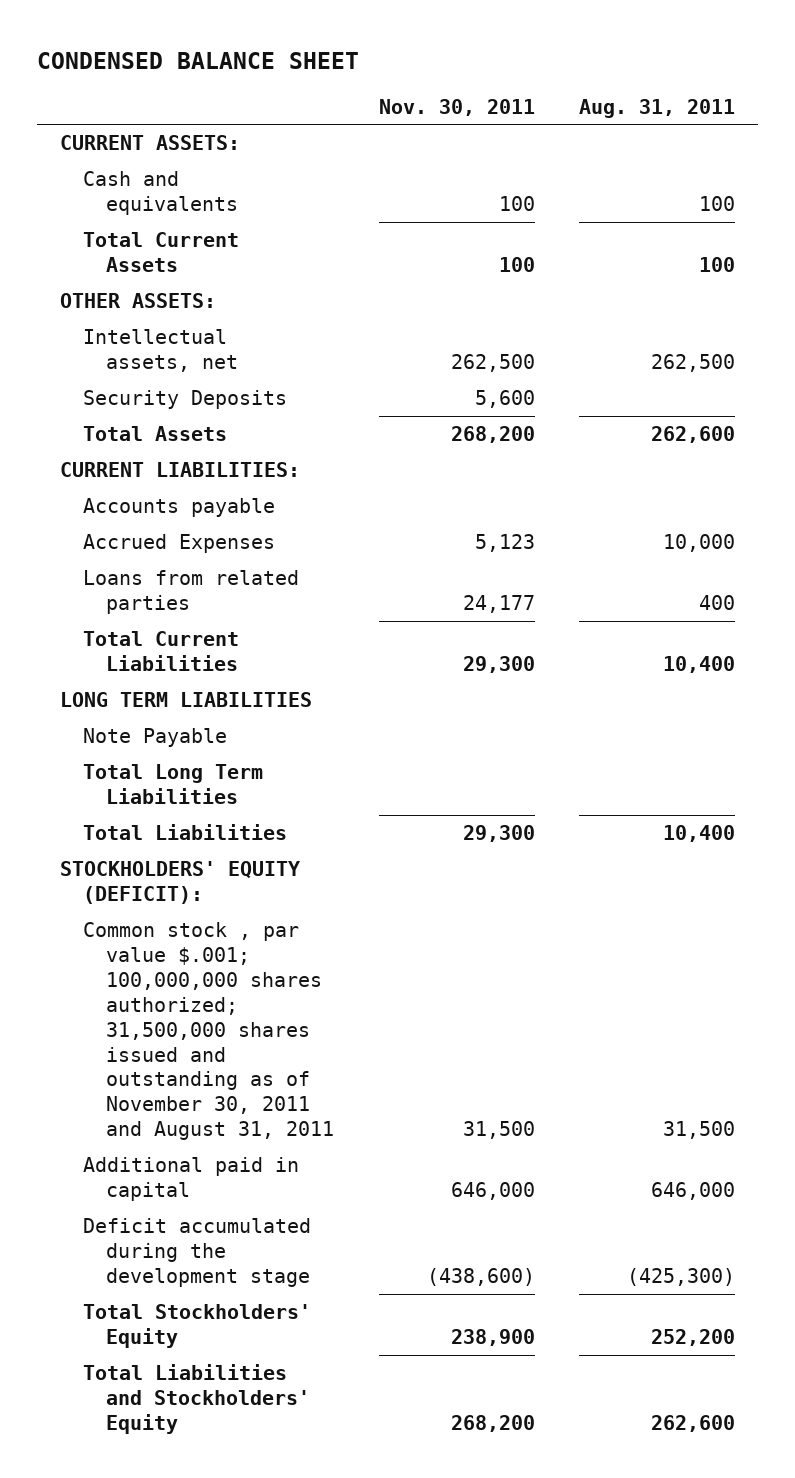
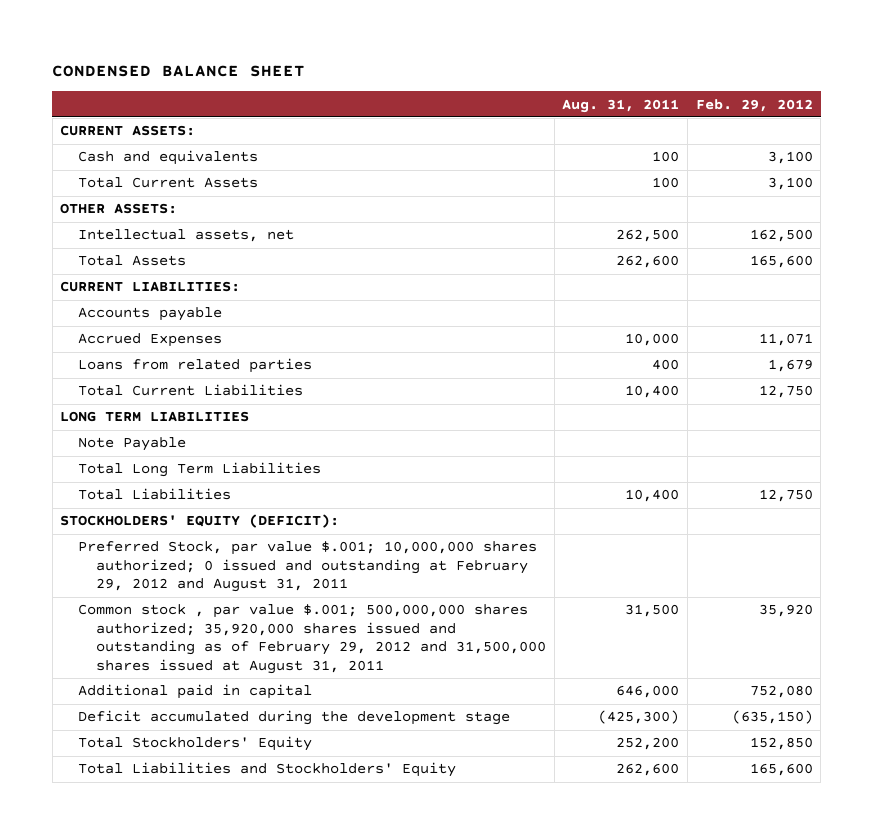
[378,98,535,116] Nov. 30, 2011 -> none
none -> [695,98,813,112] Feb. 29, 2012
[82,390,287,410] Security Deposits -> none
none -> [78,541,538,593] Preferred Stock, par value $.001; 10,000,000 shares authorized; 0 issued and outstanding at February 29, 2012 and August 31, 2011
[82,922,335,1141] Common stock , par value $.001; 100,000,000 shares authorized; 31,500,000 shares issued and outstanding as of November 30, 2011 and August 31, 2011 -> [78,604,546,674] Common stock , par value $.001; 500,000,000 shares authorized; 35,920,000 shares issued and outstanding as of February 29, 2012 and 31,500,000 shares issued at August 31, 2011

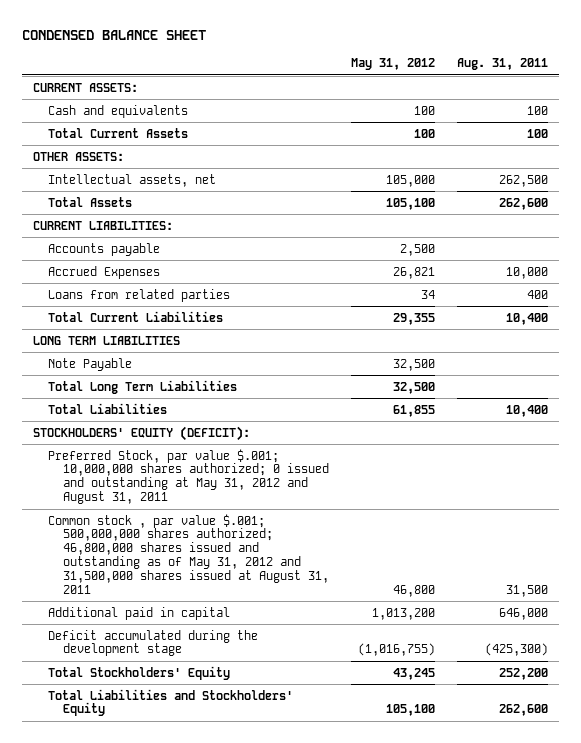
[695,98,813,112] Feb. 29, 2012 -> none
none -> [351,58,436,71] May 31, 2012
[78,541,538,593] Preferred Stock, par value $.001; 10,000,000 shares authorized; 0 issued and outstanding at February 29, 2012 and August 31, 2011 -> [47,448,329,505] Preferred Stock, par value $.001; 10,000,000 shares authorized; 0 issued and outstanding at May 31, 2012 and August 31, 2011
[78,604,546,674] Common stock , par value $.001; 500,000,000 shares authorized; 35,920,000 shares issued and outstanding as of February 29, 2012 and 31,500,000 shares issued at August 31, 2011 -> [47,513,329,595] Common stock , par value $.001; 500,000,000 shares authorized; 46,800,000 shares issued and outstanding as of May 31, 2012 and 31,500,000 shares issued at August 31, 2011

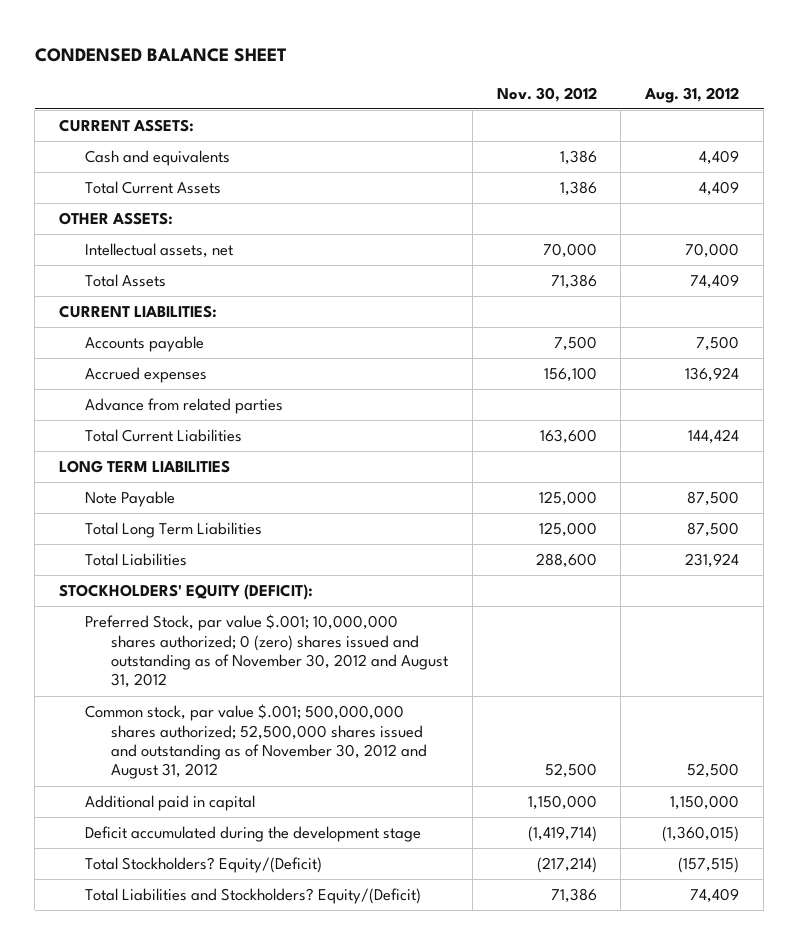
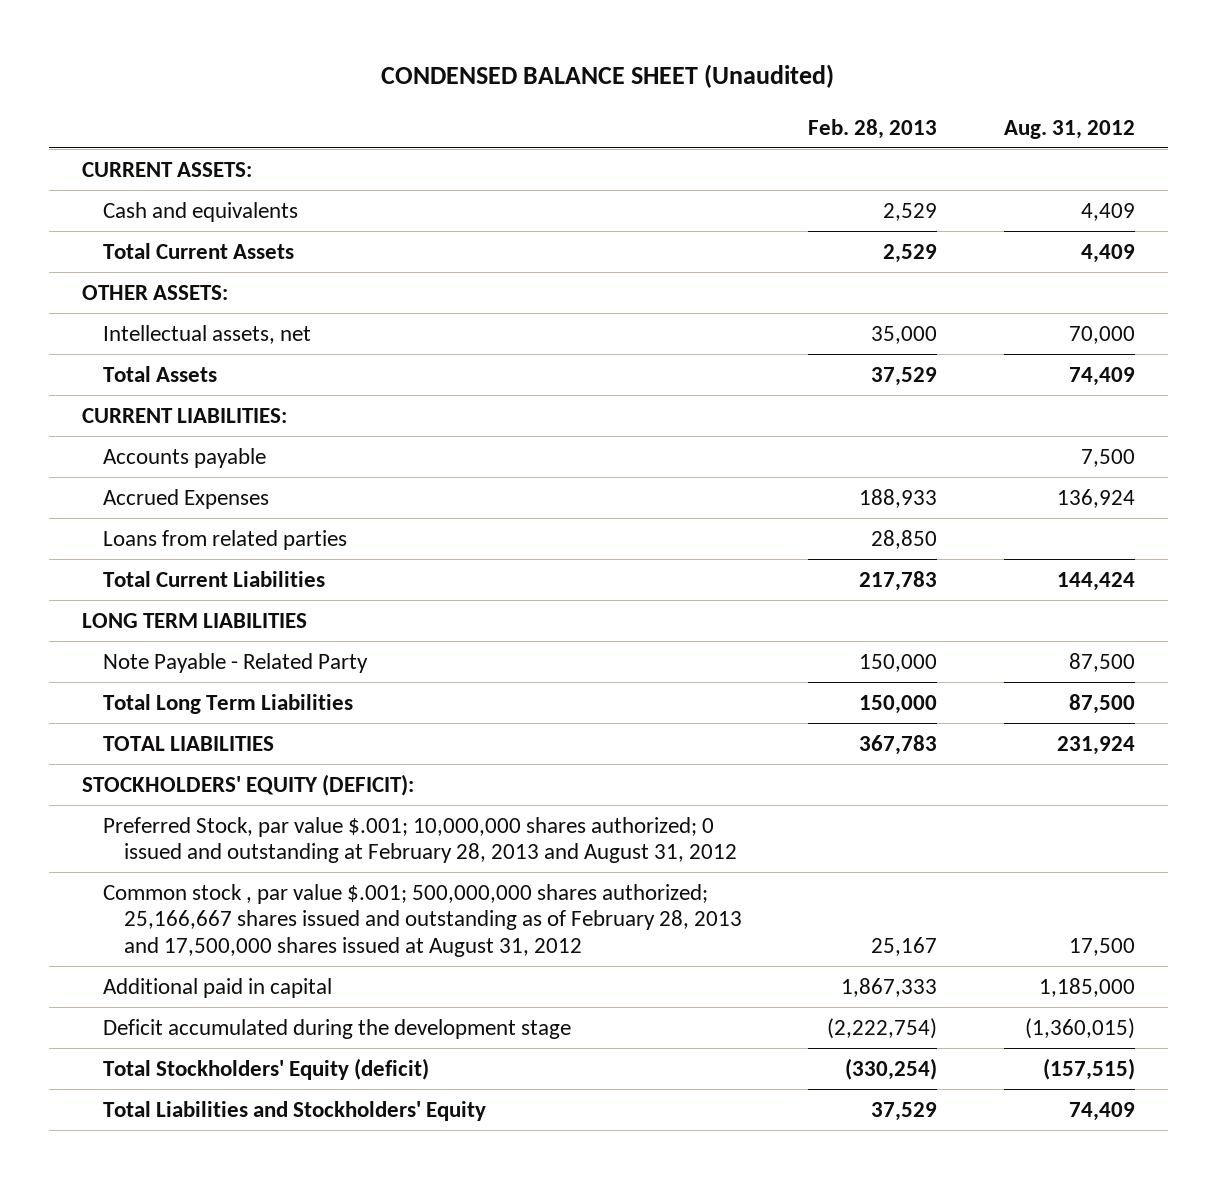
[34,47,287,62] CONDENSED BALANCE SHEET -> [381,64,835,89] CONDENSED BALANCE SHEET (Unaudited)
[496,86,597,102] Nov. 30, 2012 -> none
none -> [808,118,938,139] Feb. 28, 2013
[85,367,208,384] Accrued expenses -> [103,488,270,509] Accrued Expenses
[85,398,284,415] Advance from related parties -> [103,529,348,550] Loans from related parties
[85,491,176,508] Note Payable -> [103,652,369,673] Note Payable - Related Party
[85,553,188,567] Total Liabilities -> [103,735,275,751] TOTAL LIABILITIES
[85,614,449,689] Preferred Stock, par value $.001; 10,000,000 shares authorized; 0 (zero) shares issued and outstanding as of November 30, 2012 and August 31, 2012 -> [103,816,738,864] Preferred Stock, par value $.001; 10,000,000 shares authorized; 0 issued and outstanding at February 28, 2013 and August 31, 2012
[85,704,428,780] Common stock, par value $.001; 500,000,000 shares authorized; 52,500,000 shares issued and outstanding as of November 30, 2012 and August 31, 2012 -> [103,883,743,958] Common stock , par value $.001; 500,000,000 shares authorized; 25,166,667 shares issued and outstanding as of February 28, 2013 and 17,500,000 shares issued at August 31, 2012
[687,763,740,779] 52,500 -> [1068,938,1135,957] 17,500
[670,795,740,811] 1,150,000 -> [1038,977,1135,997] 1,185,000
[85,857,323,874] Total Stockholders? Equity/(Deficit) -> [103,1057,430,1080] Total Stockholders' Equity (deficit)
[85,888,422,905] Total Liabilities and Stockholders? Equity/(Deficit) -> [103,1100,487,1121] Total Liabilities and Stockholders' Equity

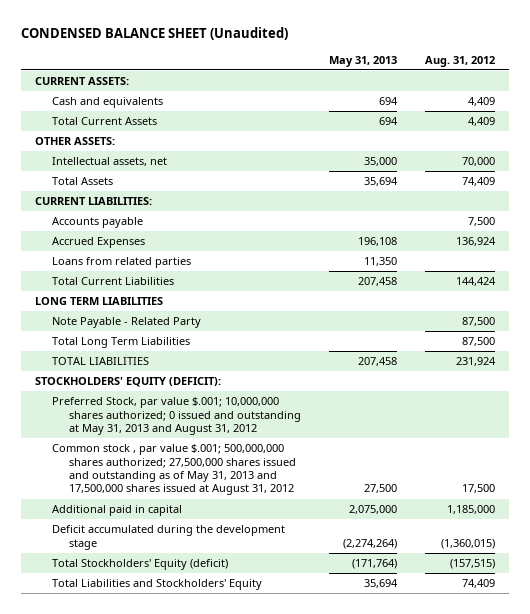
[808,118,938,139] Feb. 28, 2013 -> none
none -> [329,55,398,67] May 31, 2013
[103,816,738,864] Preferred Stock, par value $.001; 10,000,000 shares authorized; 0 issued and outstanding at February 28, 2013 and August 31, 2012 -> [52,397,302,436] Preferred Stock, par value $.001; 10,000,000 shares authorized; 0 issued and outstanding at May 31, 2013 and August 31, 2012
[103,883,743,958] Common stock , par value $.001; 500,000,000 shares authorized; 25,166,667 shares issued and outstanding as of February 28, 2013 and 17,500,000 shares issued at August 31, 2012 -> [52,444,297,496] Common stock , par value $.001; 500,000,000 shares authorized; 27,500,000 shares issued and outstanding as of May 31, 2013 and 17,500,000 shares issued at August 31, 2012

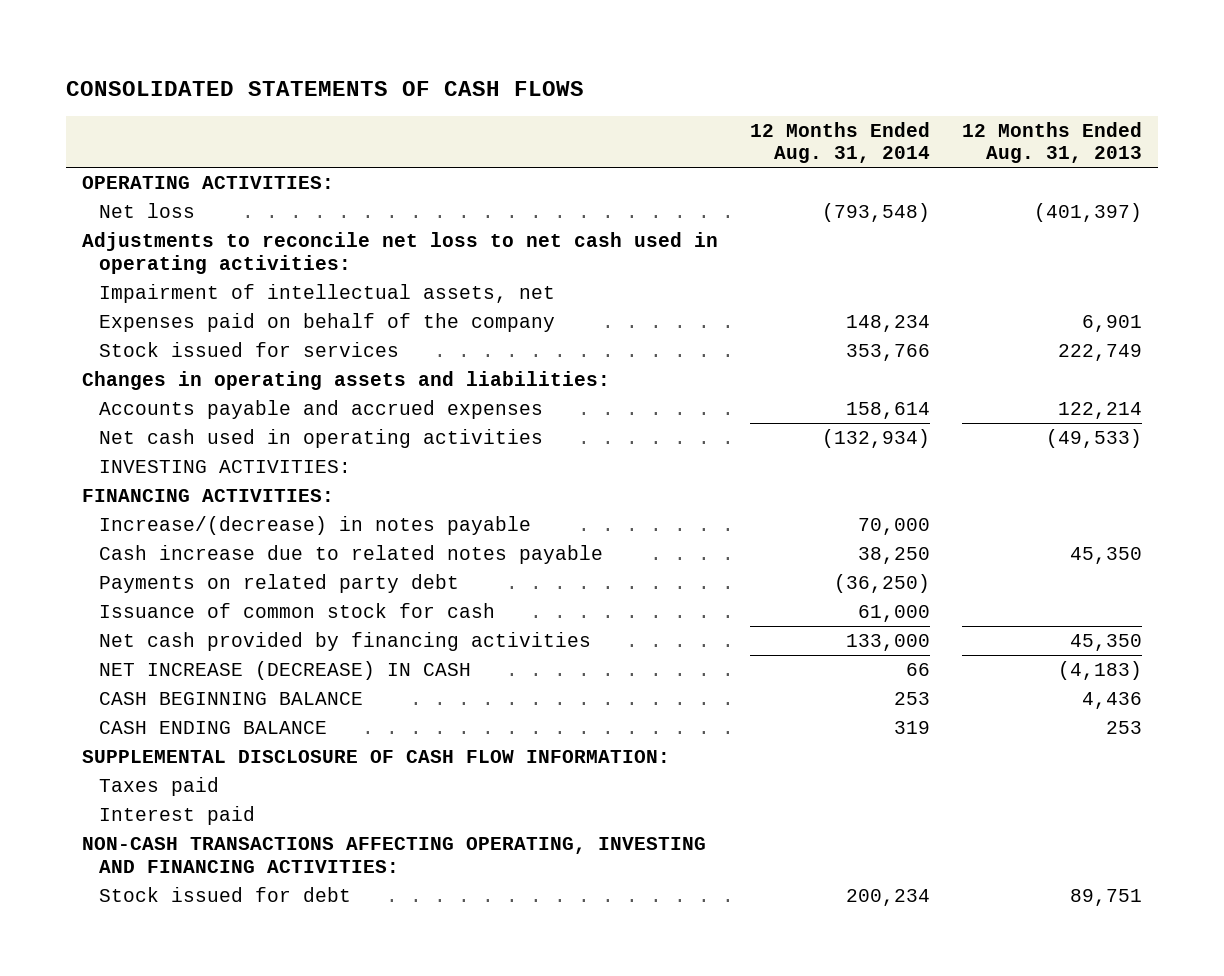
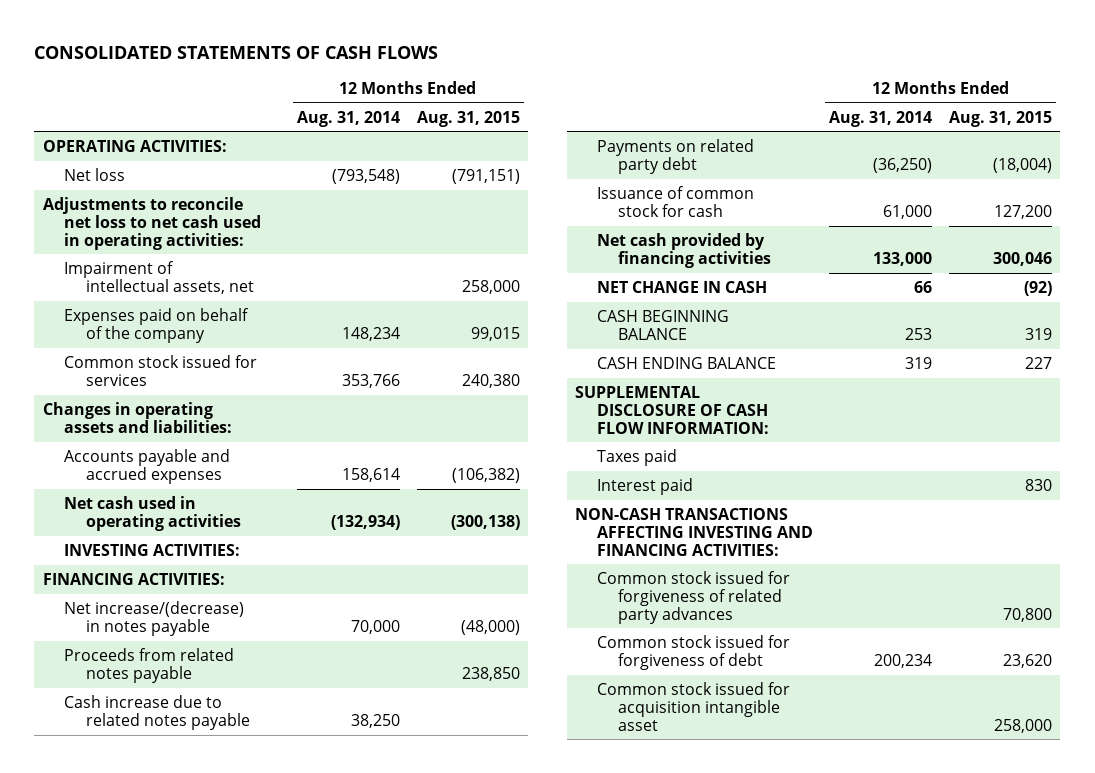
[962,121,1143,164] 12 Months Ended Aug. 31, 2013 -> none
none -> [416,110,520,127] Aug. 31, 2015
[99,341,400,357] Stock issued for services -> [64,354,258,386] Common stock issued for services
[99,515,532,535] Increase/(decrease) in notes payable -> [64,600,245,636] Net increase/(decrease) in notes payable
none -> [64,647,235,683] Proceeds from related notes payable
[99,660,472,680] NET INCREASE (DECREASE) IN CASH -> [596,280,767,293] NET CHANGE IN CASH
[82,836,707,873] NON-CASH TRANSACTIONS AFFECTING OPERATING, INVESTING AND FINANCING ACTIVITIES: -> [575,507,813,556] NON-CASH TRANSACTIONS AFFECTING INVESTING AND FINANCING ACTIVITIES:
none -> [596,570,790,624] Common stock issued for forgiveness of related party advances
[99,886,352,902] Stock issued for debt -> [596,634,790,670] Common stock issued for forgiveness of debt
none -> [596,681,790,731] Common stock issued for acquisition intangible asset

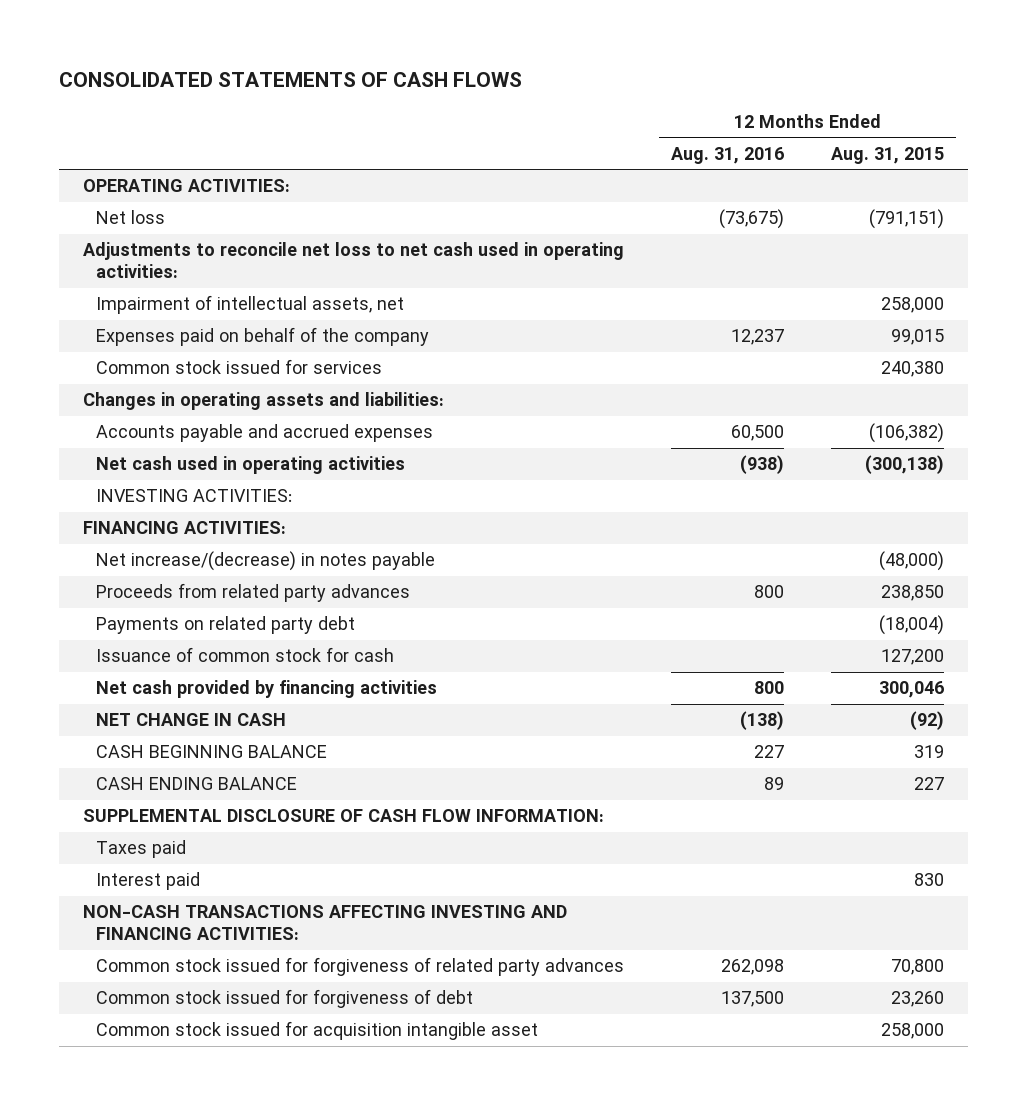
[297,110,401,127] Aug. 31, 2014 -> none
none -> [671,146,785,164] Aug. 31, 2016
[64,694,250,730] Cash increase due to related notes payable -> none
[64,647,235,683] Proceeds from related notes payable -> [95,583,410,603] Proceeds from related party advances
[1003,653,1053,668] 23,620 -> [891,991,945,1008] 23,260

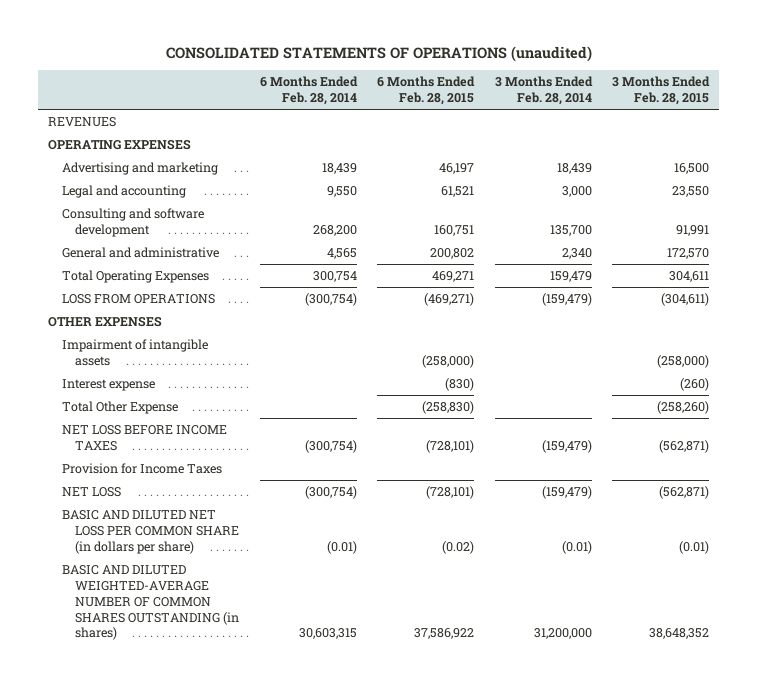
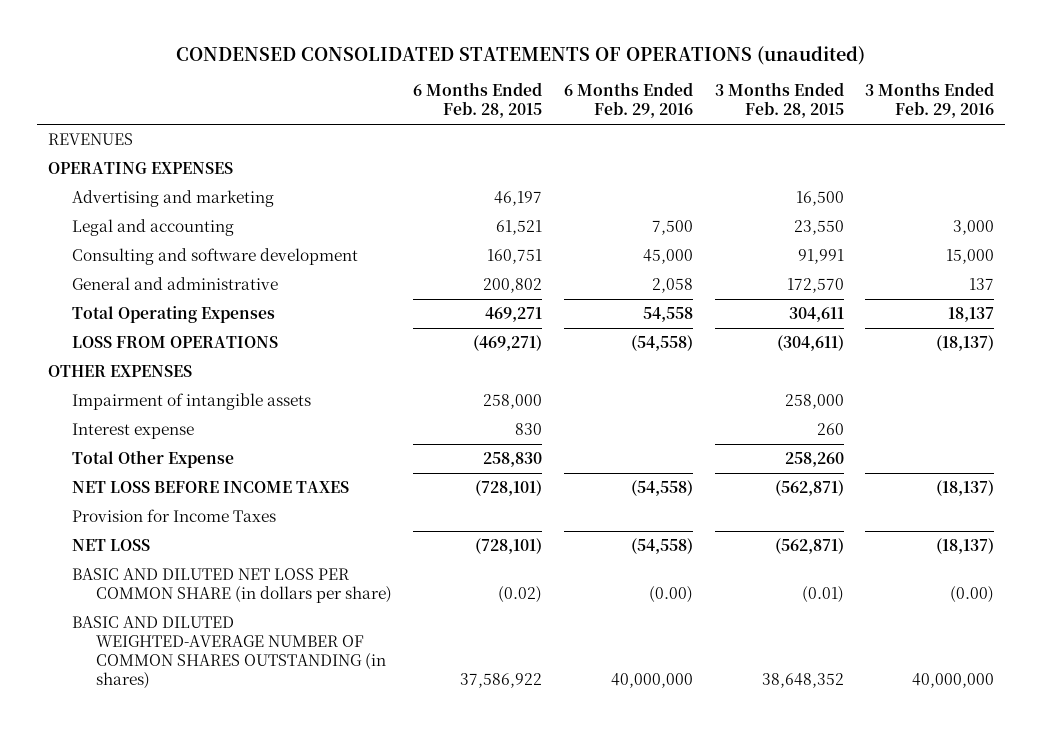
[165,45,592,62] CONSOLIDATED STATEMENTS OF OPERATIONS (unaudited) -> [175,45,865,65] CONDENSED CONSOLIDATED STATEMENTS OF OPERATIONS (unaudited)
[259,76,358,106] 6 Months Ended Feb. 28, 2014 -> none
[494,76,593,106] 3 Months Ended Feb. 28, 2014 -> none
none -> [564,82,694,119] 6 Months Ended Feb. 29, 2016
none -> [865,82,995,119] 3 Months Ended Feb. 29, 2016
[422,354,475,368] (258,000) -> [483,394,543,410] 258,000
[656,354,709,368] (258,000) -> [784,394,844,410] 258,000
[445,378,475,392] (830) -> [515,423,543,436] 830
[679,378,709,392] (260) -> [816,423,844,436] 260
[422,401,475,415] (258,830) -> [483,452,543,468] 258,830
[656,401,709,415] (258,260) -> [784,452,844,468] 258,260

